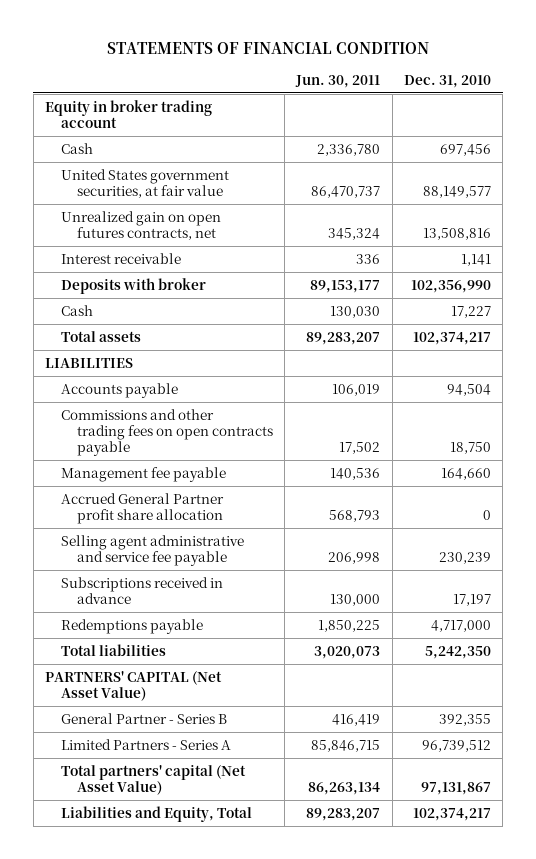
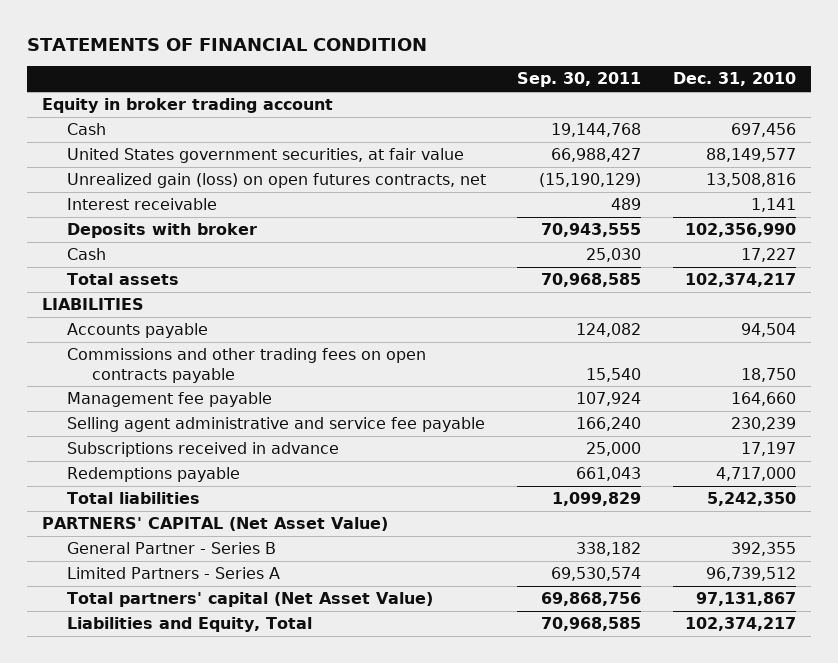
[295,74,381,88] Jun. 30, 2011 -> none
none -> [517,72,642,88] Sep. 30, 2011
[60,210,221,240] Unrealized gain on open futures contracts, net -> [67,172,487,188] Unrealized gain (loss) on open futures contracts, net
[60,492,224,524] Accrued General Partner profit share allocation -> none

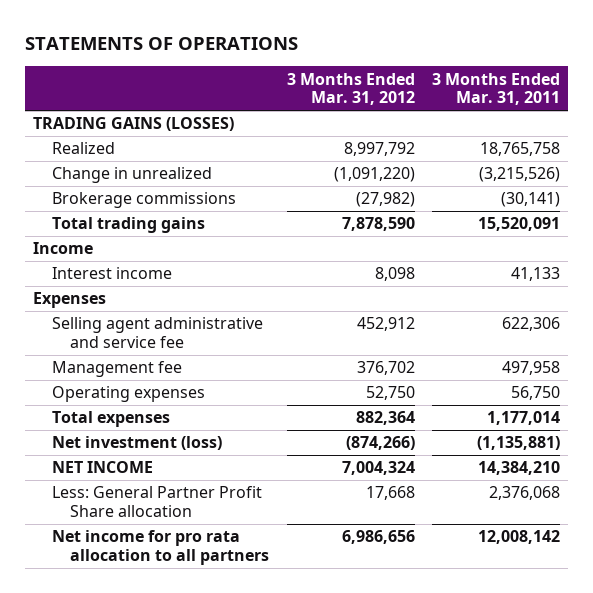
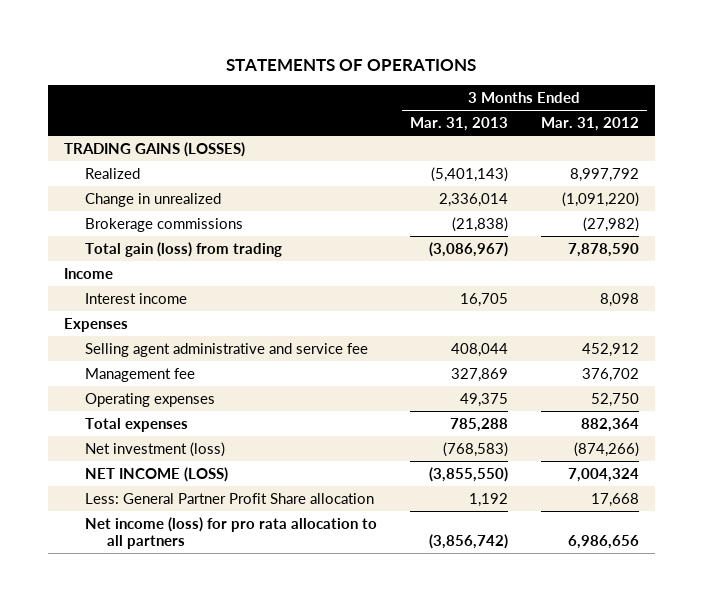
[431,72,560,106] 3 Months Ended Mar. 31, 2011 -> none
none -> [410,116,509,131] Mar. 31, 2013
[51,217,205,234] Total trading gains -> [85,241,283,257] Total gain (loss) from trading
[51,461,153,474] NET INCOME -> [85,466,229,482] NET INCOME (LOSS)
[51,530,270,566] Net income for pro rata allocation to all partners -> [85,516,378,550] Net income (loss) for pro rata allocation to all partners

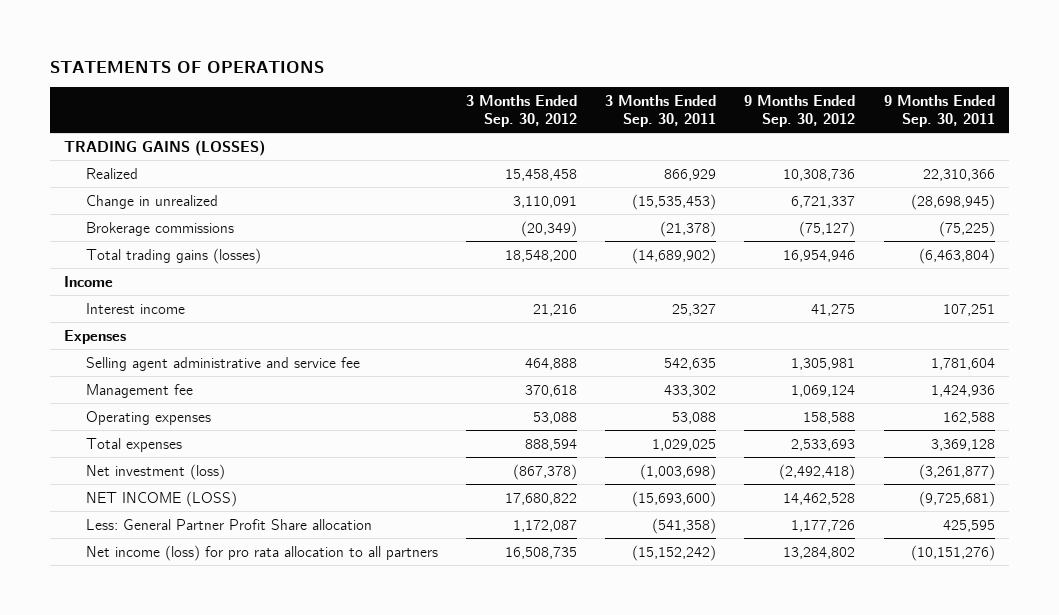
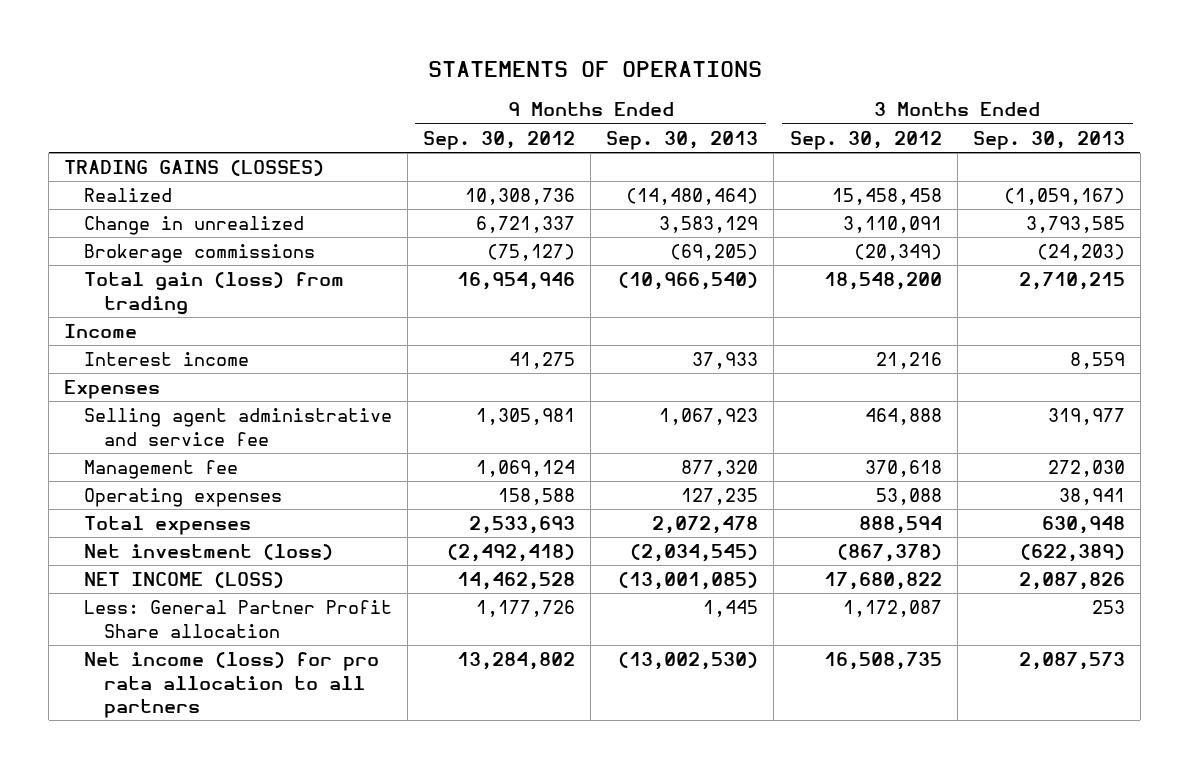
[605,94,717,127] 3 Months Ended Sep. 30, 2011 -> none
[883,94,995,127] 9 Months Ended Sep. 30, 2011 -> none
none -> [606,130,759,150] Sep. 30, 2013
none -> [972,130,1125,150] Sep. 30, 2013
[85,247,261,264] Total trading gains (losses) -> [84,272,345,315] Total gain (loss) from trading

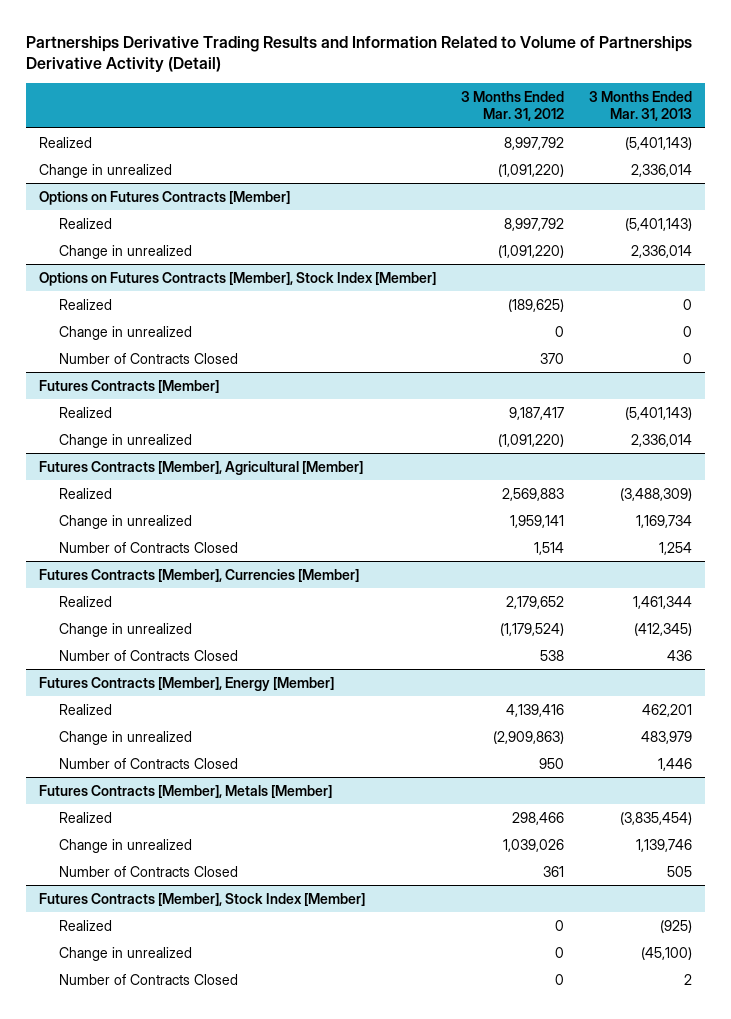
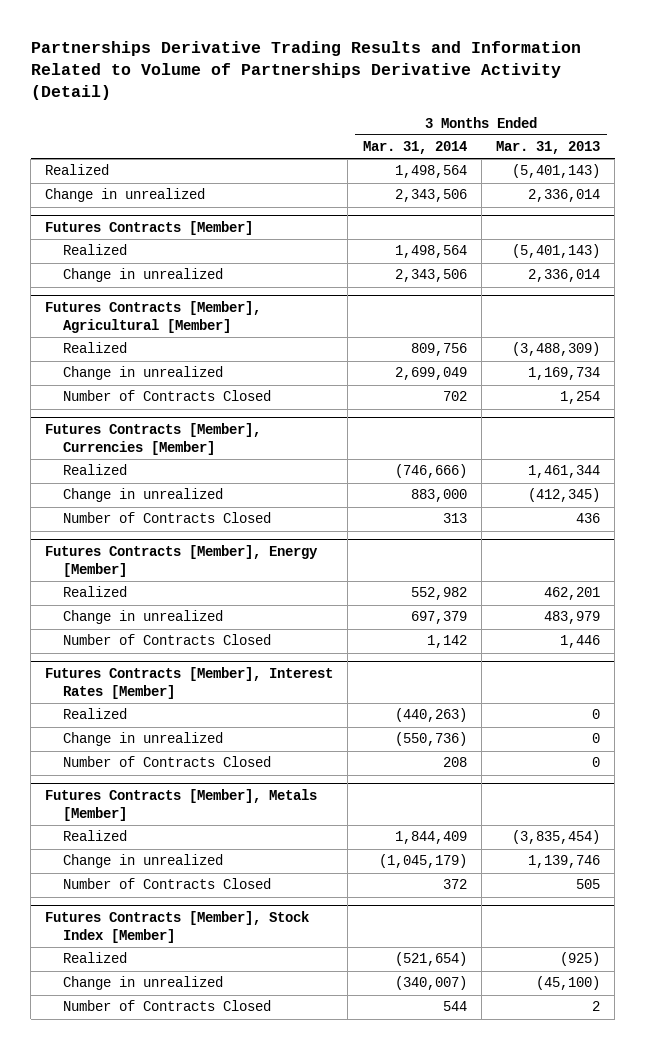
[461,90,565,122] 3 Months Ended Mar. 31, 2012 -> none
none -> [362,141,467,155] Mar. 31, 2014
[38,190,290,205] Options on Futures Contracts [Member] -> none
[59,217,113,229] Realized -> none
[59,244,193,259] Change in unrealized -> none
[38,271,436,286] Options on Futures Contracts [Member], Stock Index [Member] -> none
[59,298,113,310] Realized -> none
[59,325,193,340] Change in unrealized -> none
[59,352,239,364] Number of Contracts Closed -> none
none -> [45,667,334,700] Futures Contracts [Member], Interest Rates [Member]
none -> [63,708,128,720] Realized
none -> [63,732,224,747] Change in unrealized
none -> [63,756,272,768] Number of Contracts Closed

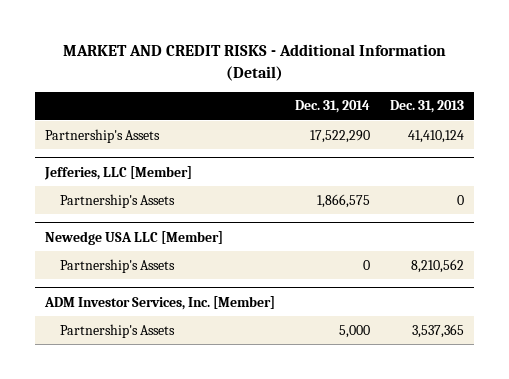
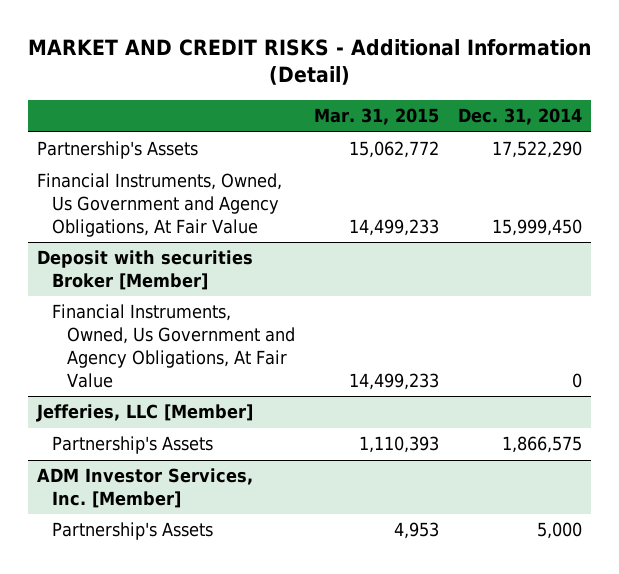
[390,100,465,114] Dec. 31, 2013 -> none
none -> [314,108,440,126] Mar. 31, 2015
none -> [36,173,282,237] Financial Instruments, Owned, Us Government and Agency Obligations, At Fair Value
none -> [36,250,253,291] Deposit with securities Broker [Member]
none -> [52,304,296,388] Financial Instruments, Owned, Us Government and Agency Obligations, At Fair Value
[44,230,223,245] Newedge USA LLC [Member] -> none
[60,258,176,273] Partnership's Assets -> none

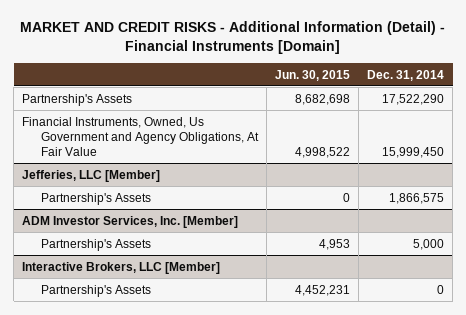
[27,38,591,86] MARKET AND CREDIT RISKS - Additional Information (Detail) -> [20,21,446,55] MARKET AND CREDIT RISKS - Additional Information (Detail) - Financial Instruments [Domain]
[314,108,440,126] Mar. 31, 2015 -> none
none -> [274,69,350,81] Jun. 30, 2015
[36,250,253,291] Deposit with securities Broker [Member] -> none
[52,304,296,388] Financial Instruments, Owned, Us Government and Agency Obligations, At Fair Value -> none
none -> [22,261,221,274] Interactive Brokers, LLC [Member]
none -> [40,284,151,297] Partnership's Assets

